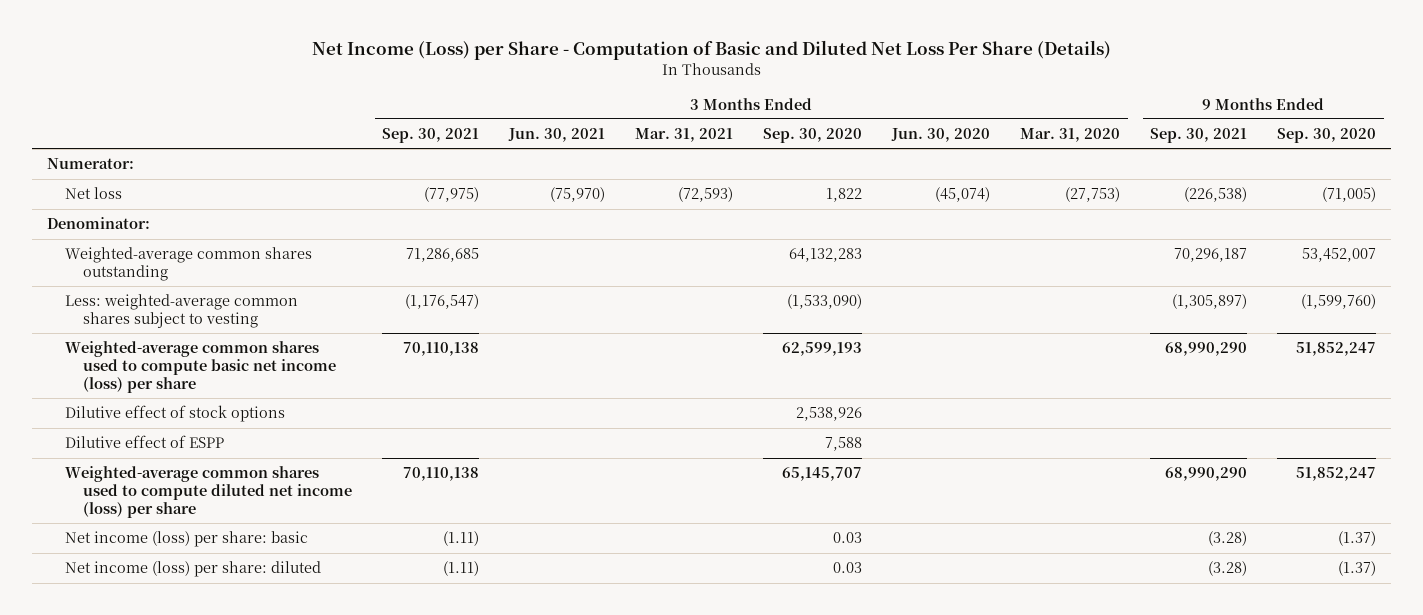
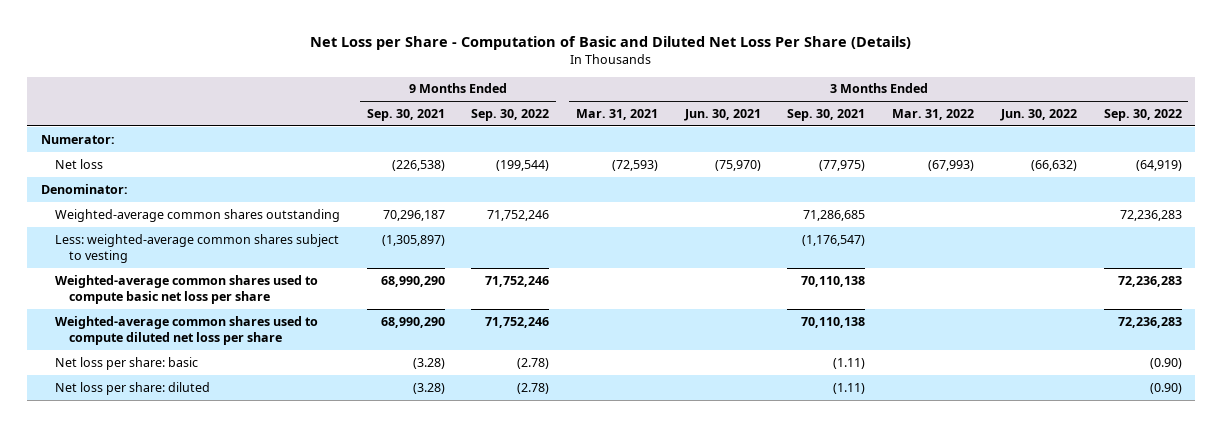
[311,39,1111,60] Net Income (Loss) per Share - Computation of Basic and Diluted Net Loss Per Share (Details) -> [310,36,912,51] Net Loss per Share - Computation of Basic and Diluted Net Loss Per Share (Details)
[763,128,863,144] Sep. 30, 2020 -> none
[891,128,991,143] Jun. 30, 2020 -> none
[1020,128,1121,143] Mar. 31, 2020 -> none
[1277,128,1377,144] Sep. 30, 2020 -> none
none -> [471,109,550,122] Sep. 30, 2022
none -> [892,109,975,121] Mar. 31, 2022
none -> [999,109,1077,122] Jun. 30, 2022
none -> [1103,109,1182,122] Sep. 30, 2022
[65,405,286,423] Dilutive effect of stock options -> none
[65,435,225,449] Dilutive effect of ESPP -> none
[65,341,337,393] Weighted-average common shares used to compute basic net income (loss) per share -> [54,274,318,304] Weighted-average common shares used to compute basic net loss per share
[65,466,353,518] Weighted-average common shares used to compute diluted net income (loss) per share -> [54,315,318,345] Weighted-average common shares used to compute diluted net loss per share
[65,531,309,548] Net income (loss) per share: basic -> [54,356,198,370] Net loss per share: basic
[65,561,322,578] Net income (loss) per share: diluted -> [54,381,210,395] Net loss per share: diluted

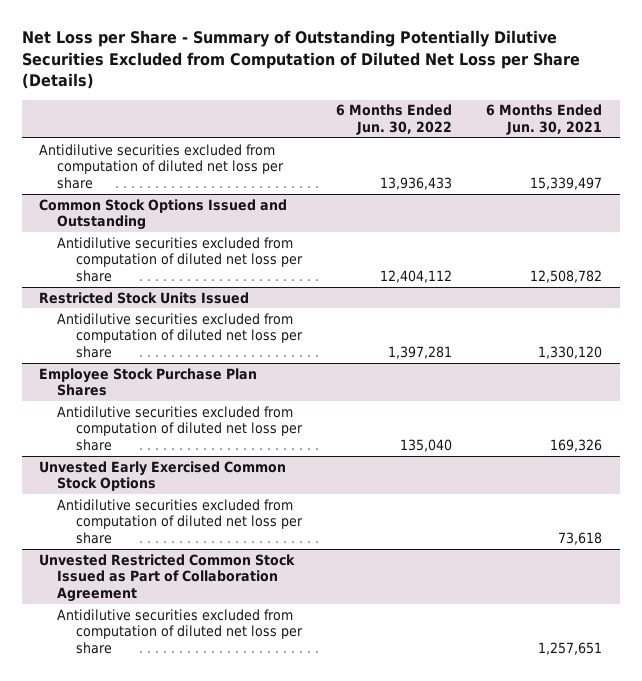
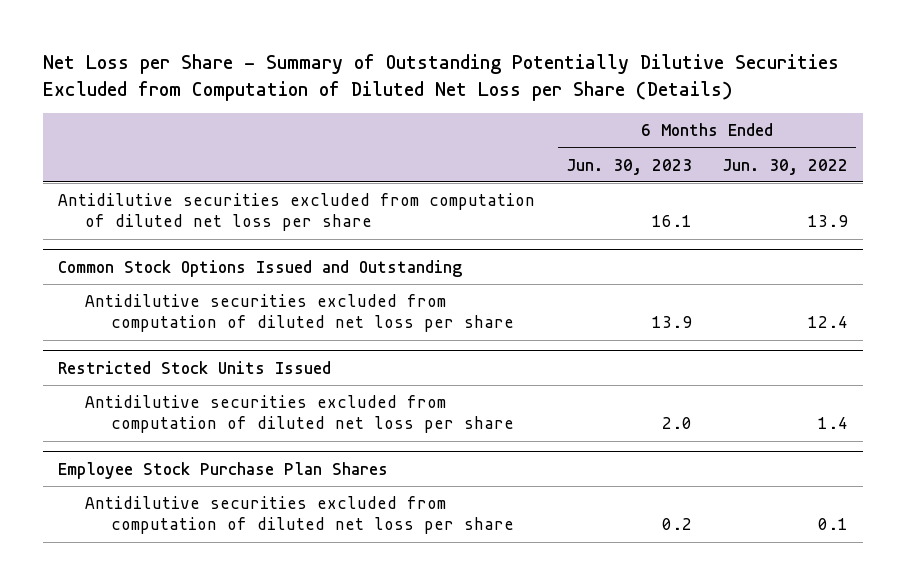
[486,104,603,136] 6 Months Ended Jun. 30, 2021 -> none
none -> [565,158,692,175] Jun. 30, 2023
[379,177,452,191] 13,936,433 -> [807,215,848,228] 13.9
[379,270,452,284] 12,404,112 -> [807,316,848,329] 12.4
[387,346,452,360] 1,397,281 -> [817,417,848,430] 1.4
[39,460,287,492] Unvested Early Exercised Common Stock Options -> none
[57,498,303,545] Antidilutive securities excluded from computation of diluted net loss per share -> none
[39,553,296,603] Unvested Restricted Common Stock Issued as Part of Collaboration Agreement -> none
[57,608,303,655] Antidilutive securities excluded from computation of diluted net loss per share -> none
[399,439,452,453] 135,040 -> [817,518,848,531] 0.1

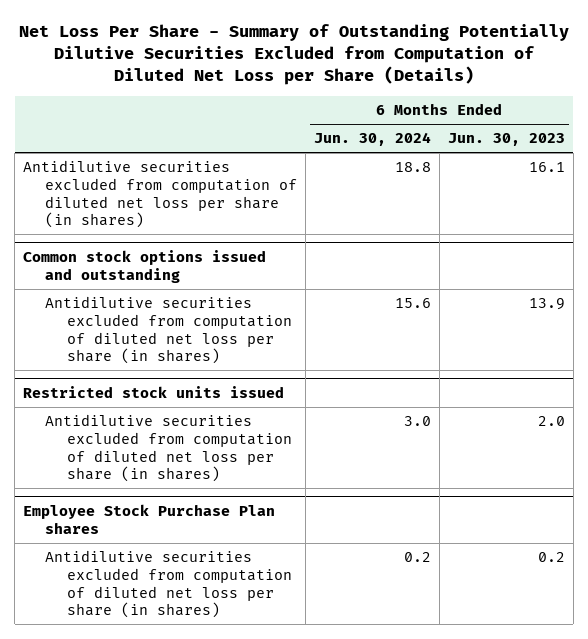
[42,54,839,101] Net Loss per Share - Summary of Outstanding Potentially Dilutive Securities Excluded from Computation of Diluted Net Loss per Share (Details) -> [18,23,569,86] Net Loss Per Share - Summary of Outstanding Potentially Dilutive Securities Excluded from Computation of Diluted Net Loss per Share (Details)
[721,158,848,175] Jun. 30, 2022 -> none
none -> [313,132,431,147] Jun. 30, 2024
[58,193,536,232] Antidilutive securities excluded from computation of diluted net loss per share -> [23,160,297,229] Antidilutive securities excluded from computation of diluted net loss per share (in shares)
[58,259,463,277] Common Stock Options Issued and Outstanding -> [23,250,267,283] Common stock options issued and outstanding
[84,294,514,333] Antidilutive securities excluded from computation of diluted net loss per share -> [44,296,292,365] Antidilutive securities excluded from computation of diluted net loss per share (in shares)
[58,360,332,374] Restricted Stock Units Issued -> [23,386,285,399] Restricted stock units issued
[84,395,514,434] Antidilutive securities excluded from computation of diluted net loss per share -> [44,414,292,483] Antidilutive securities excluded from computation of diluted net loss per share (in shares)
[58,461,389,479] Employee Stock Purchase Plan Shares -> [23,504,276,534] Employee Stock Purchase Plan shares
[84,496,514,535] Antidilutive securities excluded from computation of diluted net loss per share -> [44,550,292,619] Antidilutive securities excluded from computation of diluted net loss per share (in shares)

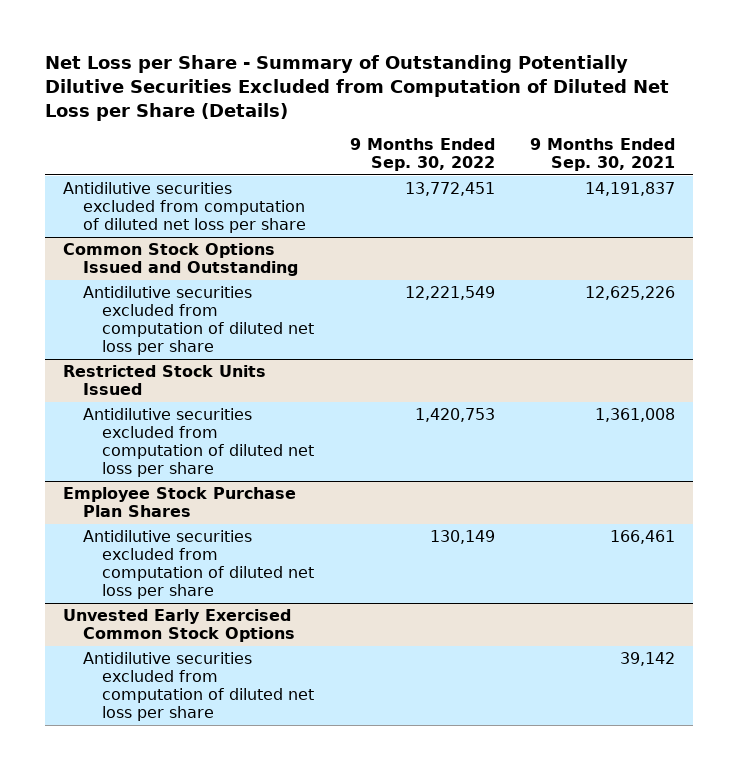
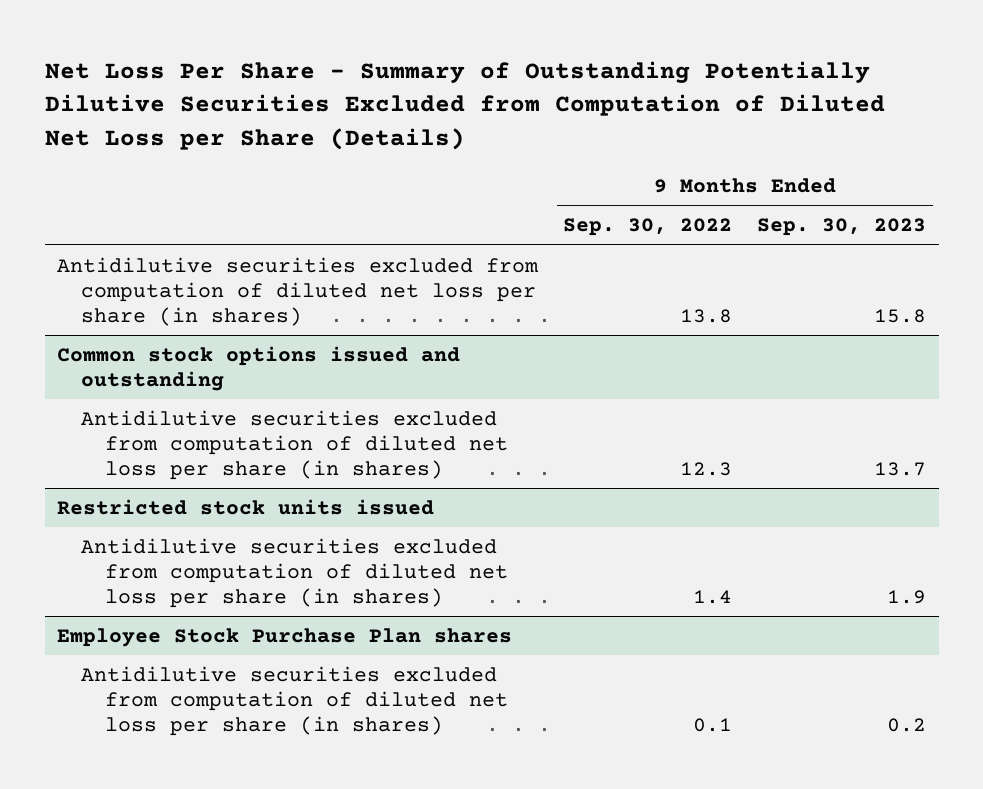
[45,55,670,121] Net Loss per Share - Summary of Outstanding Potentially Dilutive Securities Excluded from Computation of Diluted Net Loss per Share (Details) -> [44,60,885,150] Net Loss Per Share - Summary of Outstanding Potentially Dilutive Securities Excluded from Computation of Diluted Net Loss per Share (Details)
[530,138,676,172] 9 Months Ended Sep. 30, 2021 -> none
none -> [757,218,927,237] Sep. 30, 2023
[63,609,295,642] Unvested Early Exercised Common Stock Options -> none
[82,652,315,721] Antidilutive securities excluded from computation of diluted net loss per share -> none
[63,182,306,233] Antidilutive securities excluded from computation of diluted net loss per share -> [57,256,540,326] Antidilutive securities excluded from computation of diluted net loss per share (in shares)
[404,182,495,197] 13,772,451 -> [680,308,733,323] 13.8
[63,243,298,276] Common Stock Options Issued and Outstanding -> [57,345,461,391] Common stock options issued and outstanding
[82,286,315,355] Antidilutive securities excluded from computation of diluted net loss per share -> [81,409,509,480] Antidilutive securities excluded from computation of diluted net loss per share (in shares)
[404,286,495,301] 12,221,549 -> [680,461,733,476] 12.3
[63,365,267,395] Restricted Stock Units Issued -> [57,498,435,515] Restricted stock units issued
[82,408,315,477] Antidilutive securities excluded from computation of diluted net loss per share -> [81,537,509,608] Antidilutive securities excluded from computation of diluted net loss per share (in shares)
[414,408,495,423] 1,420,753 -> [693,589,733,604] 1.4
[63,487,297,517] Employee Stock Purchase Plan Shares -> [57,627,513,647] Employee Stock Purchase Plan shares
[82,530,315,599] Antidilutive securities excluded from computation of diluted net loss per share -> [81,665,509,736] Antidilutive securities excluded from computation of diluted net loss per share (in shares)
[429,530,495,545] 130,149 -> [693,717,733,732] 0.1

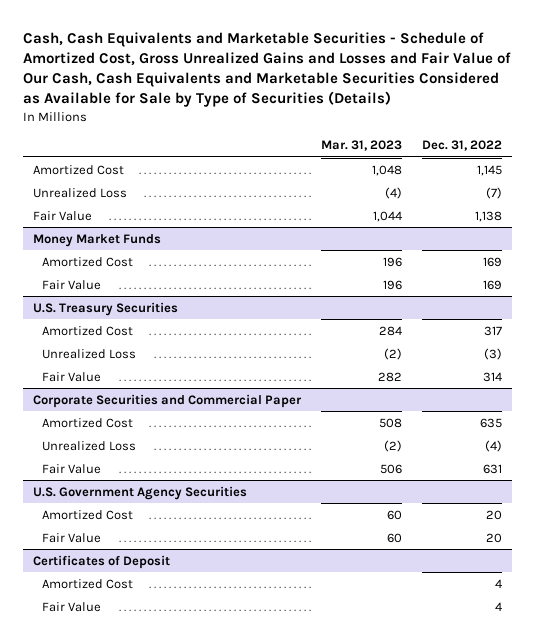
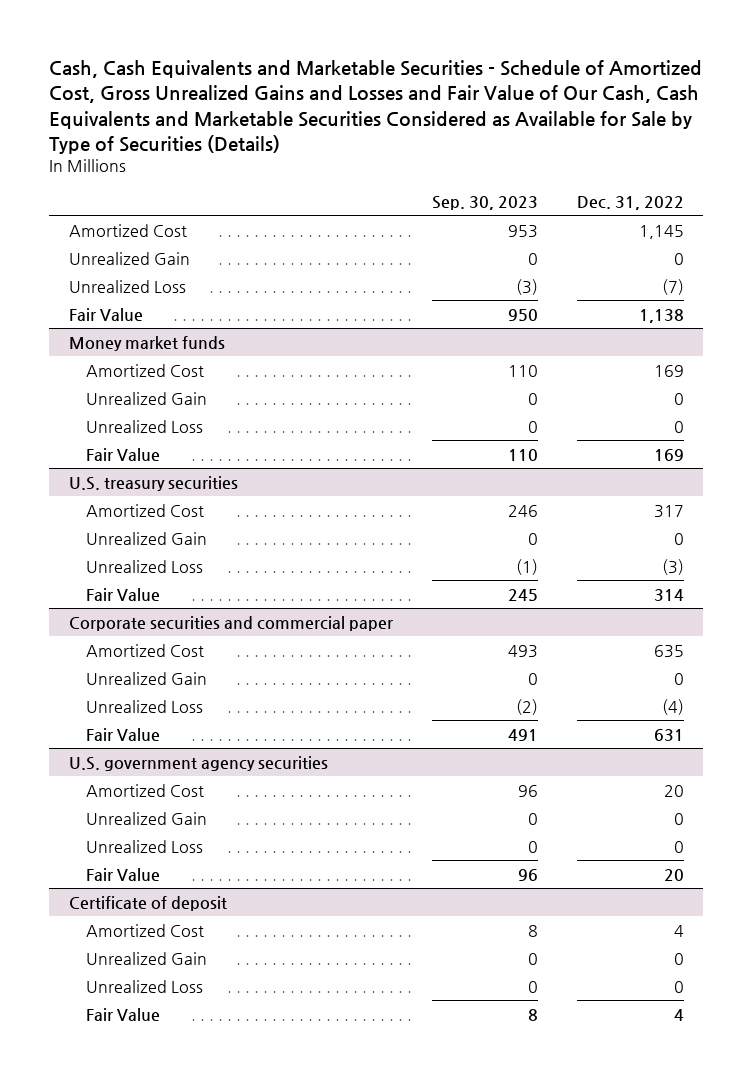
[320,140,402,152] Mar. 31, 2023 -> none
none -> [431,196,538,211] Sep. 30, 2023
none -> [68,251,190,265] Unrealized Gain
[32,233,161,247] Money Market Funds -> [68,335,225,351] Money market funds
none -> [86,391,208,405] Unrealized Gain
none -> [86,419,204,433] Unrealized Loss
[32,301,178,316] U.S. Treasury Securities -> [68,475,238,491] U.S. treasury securities
none -> [86,531,208,545] Unrealized Gain
[32,393,302,408] Corporate Securities and Commercial Paper -> [68,615,393,631] Corporate securities and commercial paper
none -> [86,671,208,685] Unrealized Gain
[32,485,247,500] U.S. Government Agency Securities -> [68,755,328,771] U.S. government agency securities
none -> [86,811,208,825] Unrealized Gain
none -> [86,839,204,853] Unrealized Loss
[32,554,170,569] Certificates of Deposit -> [68,895,227,911] Certificate of deposit
none -> [86,951,208,965] Unrealized Gain
none -> [86,979,204,993] Unrealized Loss

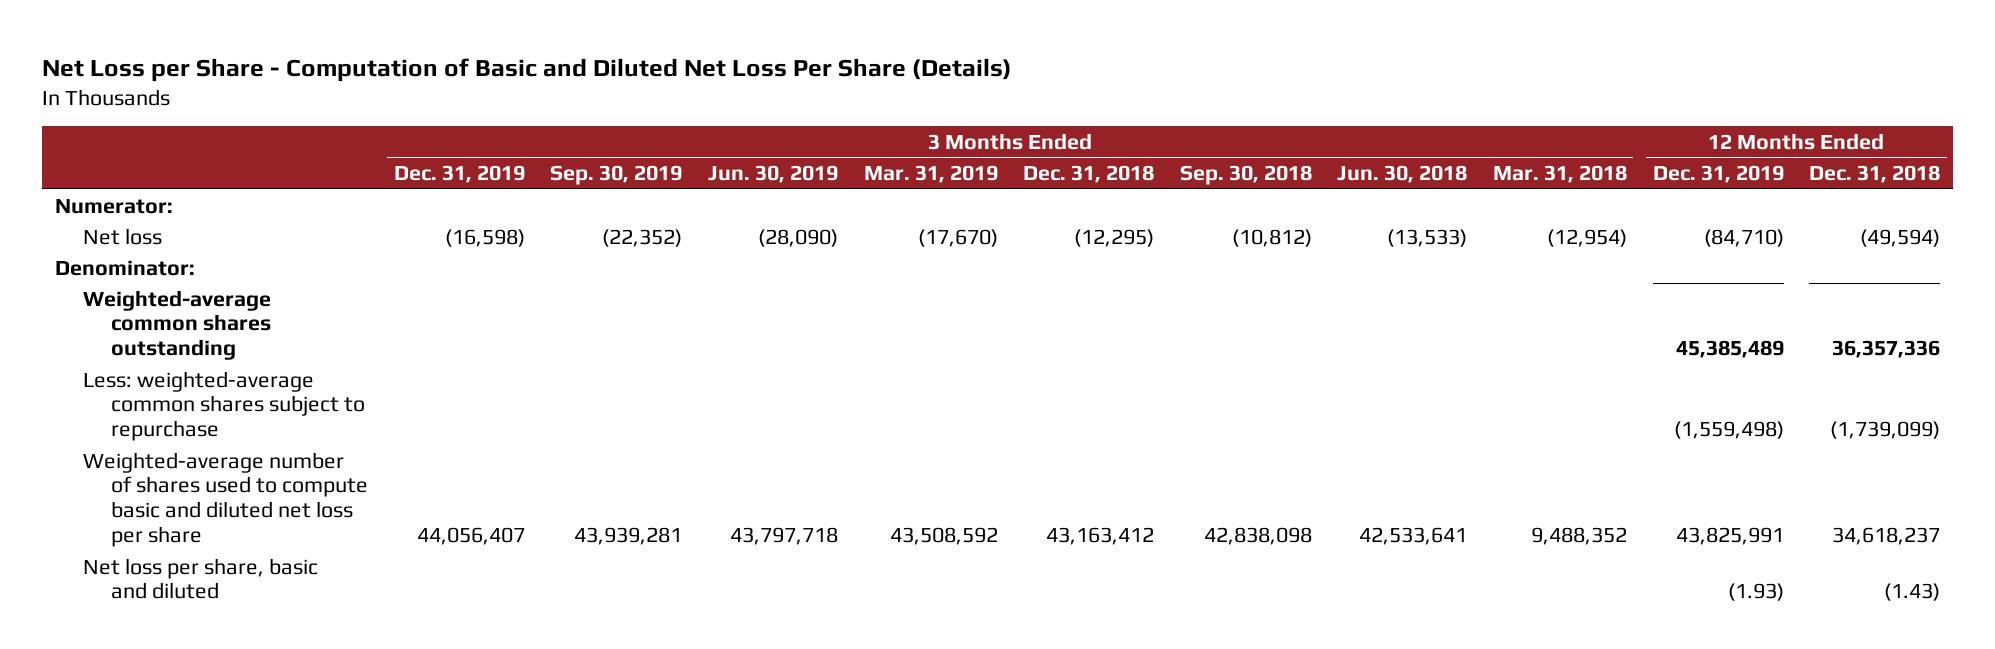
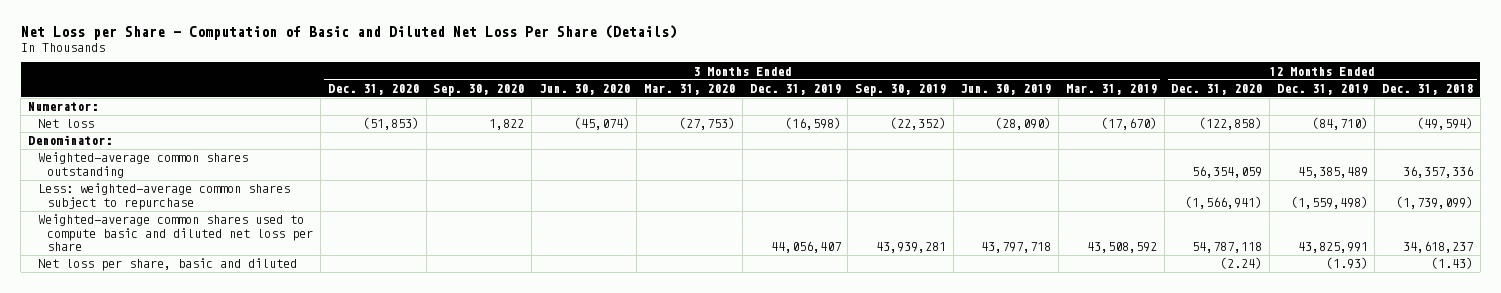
[1023,164,1155,183] Dec. 31, 2018 -> none
[1179,164,1312,185] Sep. 30, 2018 -> none
[1337,164,1468,183] Jun. 30, 2018 -> none
[1493,164,1628,183] Mar. 31, 2018 -> none
none -> [327,83,419,95] Dec. 31, 2020
none -> [433,83,525,96] Sep. 30, 2020
none -> [538,83,630,95] Jun. 30, 2020
none -> [644,83,736,95] Mar. 31, 2020
none -> [1171,83,1263,95] Dec. 31, 2020
[83,451,369,547] Weighted-average number of shares used to compute basic and diluted net loss per share -> [37,214,314,252] Weighted-average common shares used to compute basic and diluted net loss per share

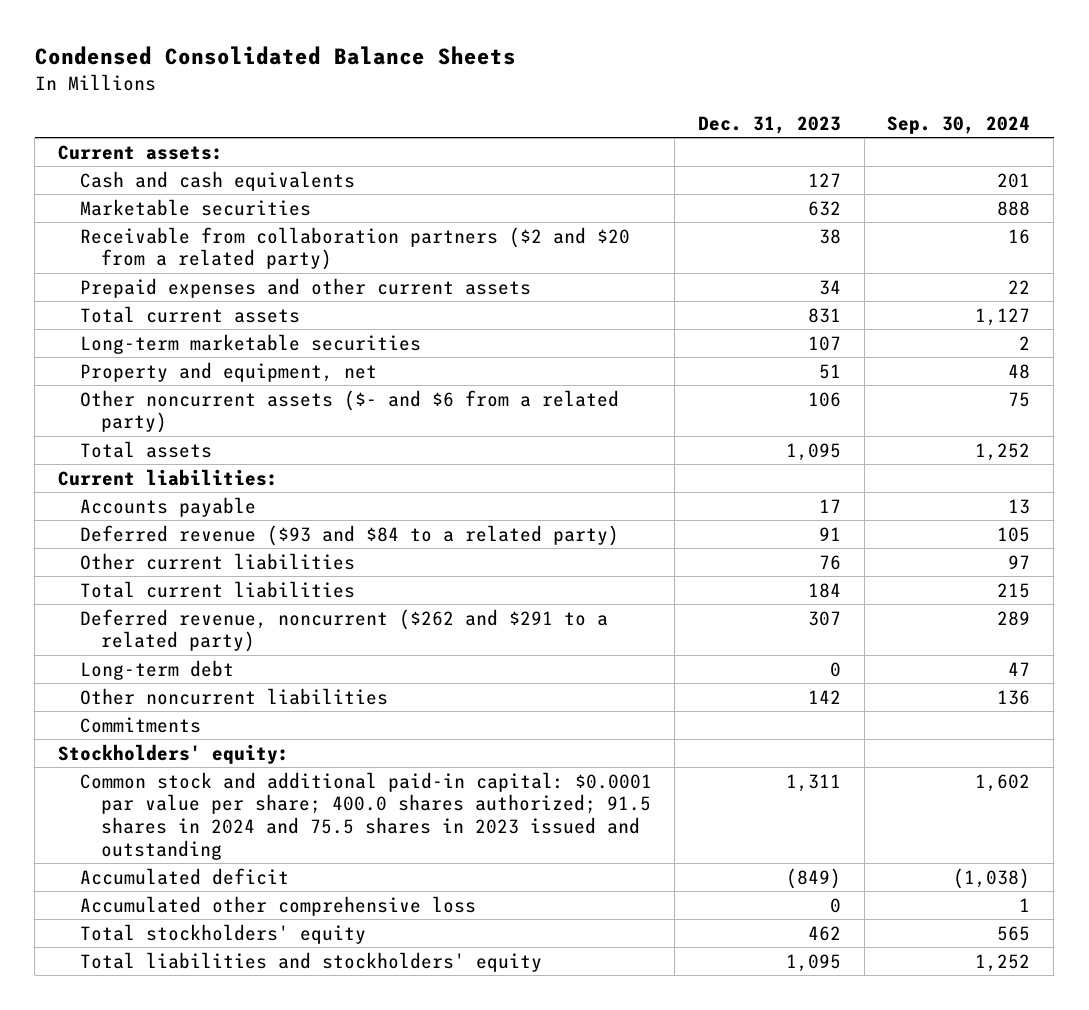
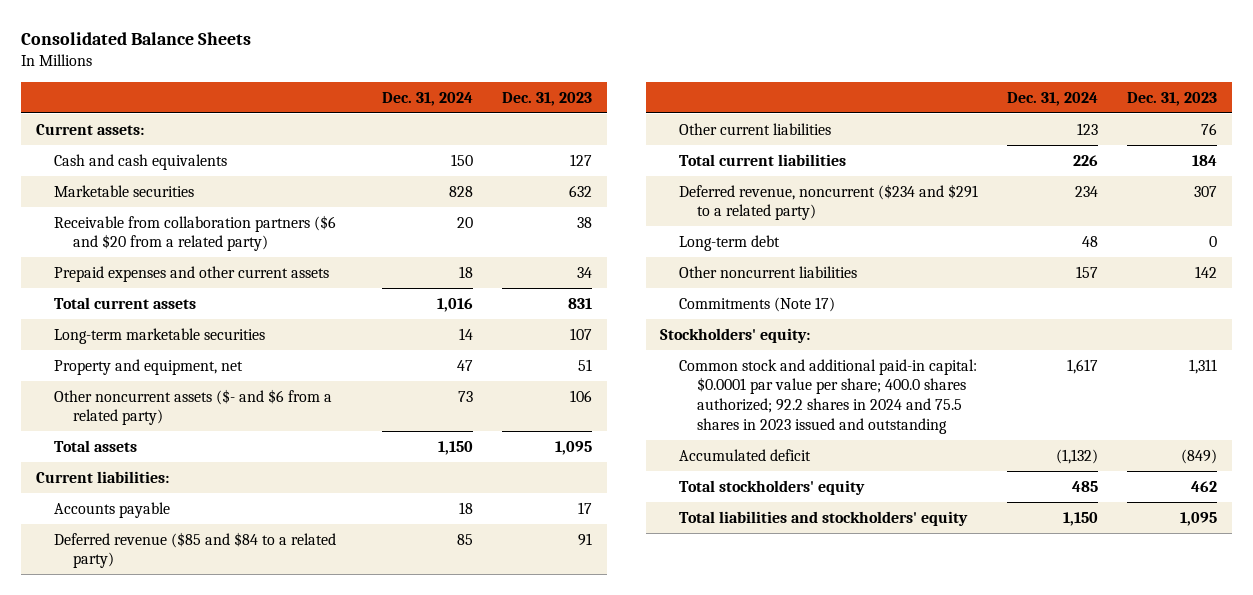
[34,46,516,66] Condensed Consolidated Balance Sheets -> [20,32,251,46] Consolidated Balance Sheets
[887,115,1031,134] Sep. 30, 2024 -> none
none -> [382,91,474,106] Dec. 31, 2024
[79,226,630,271] Receivable from collaboration partners ($2 and $20 from a related party) -> [54,214,337,252] Receivable from collaboration partners ($6 and $20 from a related party)
[79,524,619,546] Deferred revenue ($93 and $84 to a related party) -> [54,531,337,569] Deferred revenue ($85 and $84 to a related party)
[79,608,608,653] Deferred revenue, noncurrent ($262 and $291 to a related party) -> [678,183,978,221] Deferred revenue, noncurrent ($234 and $291 to a related party)
[79,716,201,733] Commitments -> [678,296,835,312] Commitments (Note 17)
[79,771,652,860] Common stock and additional paid-in capital: $0.0001 par value per share; 400.0 shares authorized; 91.5 shares in 2024 and 75.5 shares in 2023 issued and outstanding -> [678,358,977,434] Common stock and additional paid-in capital: $0.0001 par value per share; 400.0 shares authorized; 92.2 shares in 2024 and 75.5 shares in 2023 issued and outstanding
[79,895,476,916] Accumulated other comprehensive loss -> none

